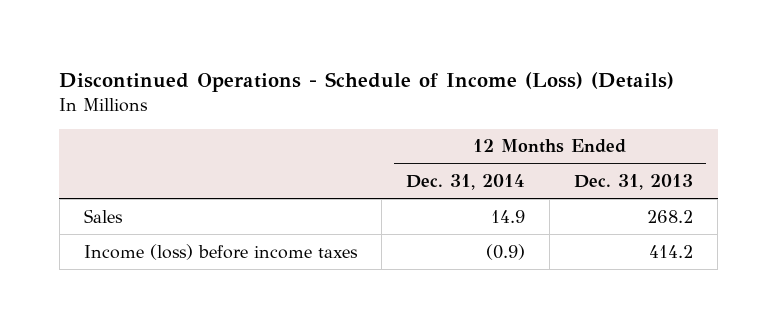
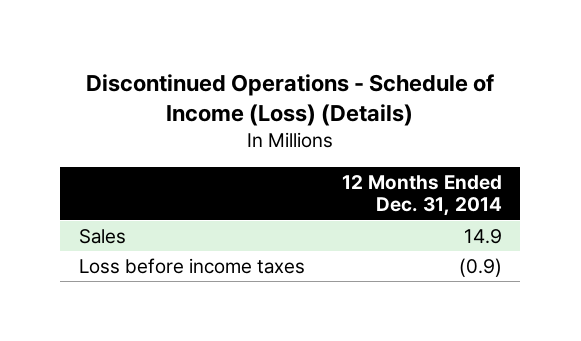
[574,174,694,191] Dec. 31, 2013 -> none
[83,243,358,260] Income (loss) before income taxes -> [78,258,305,275] Loss before income taxes

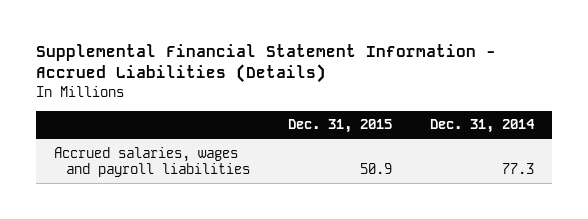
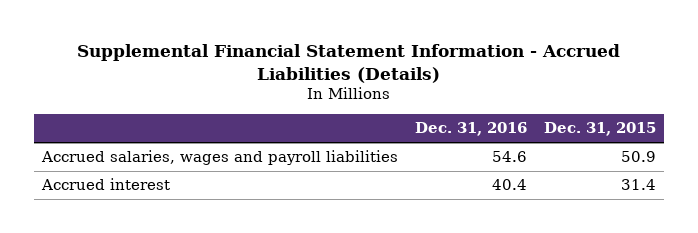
[429,119,535,134] Dec. 31, 2014 -> none
none -> [414,122,527,137] Dec. 31, 2016
none -> [41,178,171,191] Accrued interest

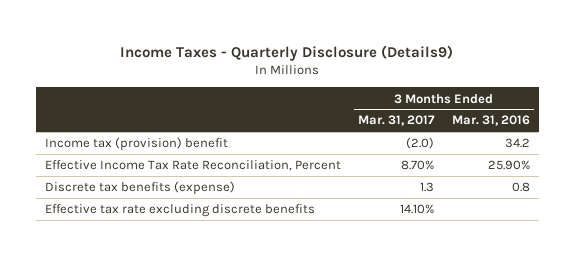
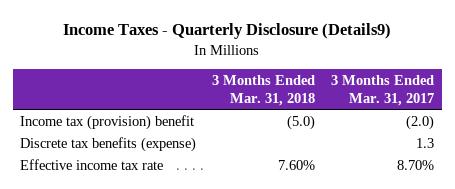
[451,115,530,127] Mar. 31, 2016 -> none
none -> [212,75,316,106] 3 Months Ended Mar. 31, 2018
[44,160,341,172] Effective Income Tax Rate Reconciliation, Percent -> none
[44,204,315,218] Effective tax rate excluding discrete benefits -> none
none -> [20,158,164,170] Effective income tax rate

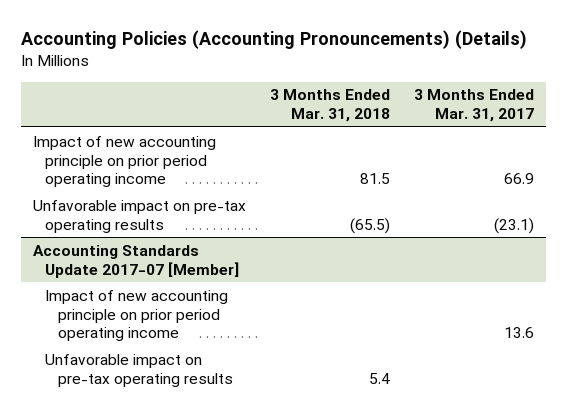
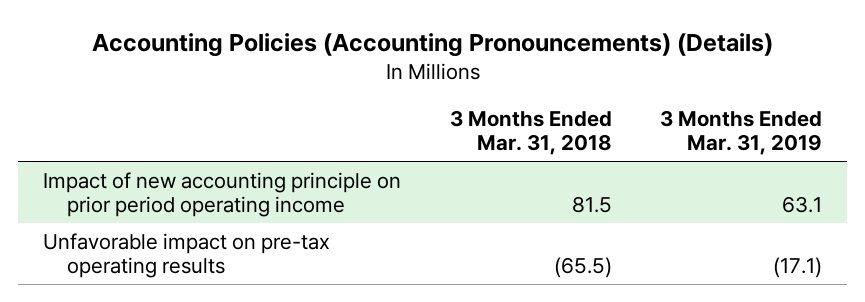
[414,89,535,123] 3 Months Ended Mar. 31, 2017 -> none
none -> [660,109,823,156] 3 Months Ended Mar. 31, 2019
[32,244,240,278] Accounting Standards Update 2017-07 [Member] -> none
[45,289,229,342] Impact of new accounting principle on prior period operating income -> none
[45,353,233,387] Unfavorable impact on pre-tax operating results -> none

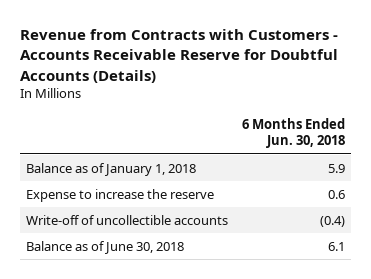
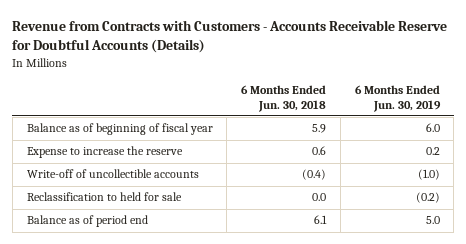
none -> [354,85,441,112] 6 Months Ended Jun. 30, 2019
[26,162,197,176] Balance as of January 1, 2018 -> [26,123,213,136] Balance as of beginning of fiscal year
none -> [26,192,182,202] Reclassification to held for sale
[26,240,185,254] Balance as of June 30, 2018 -> [26,215,148,228] Balance as of period end

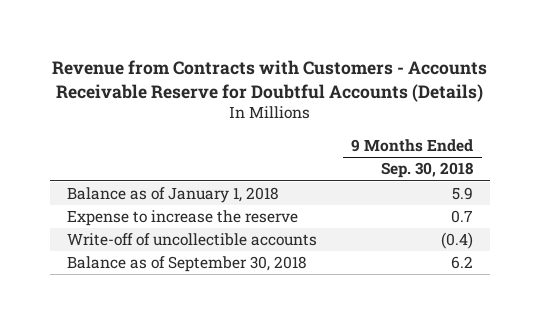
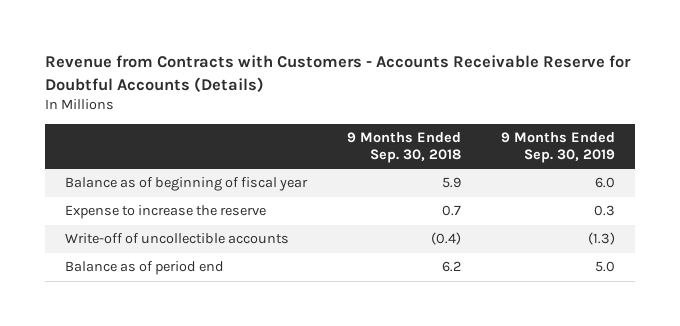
none -> [500,132,615,163] 9 Months Ended Sep. 30, 2019
[66,187,279,204] Balance as of January 1, 2018 -> [64,177,308,192] Balance as of beginning of fiscal year
[66,256,307,273] Balance as of September 30, 2018 -> [64,261,224,276] Balance as of period end

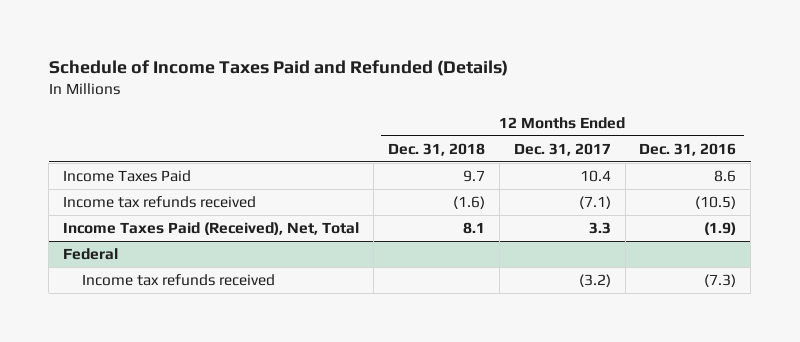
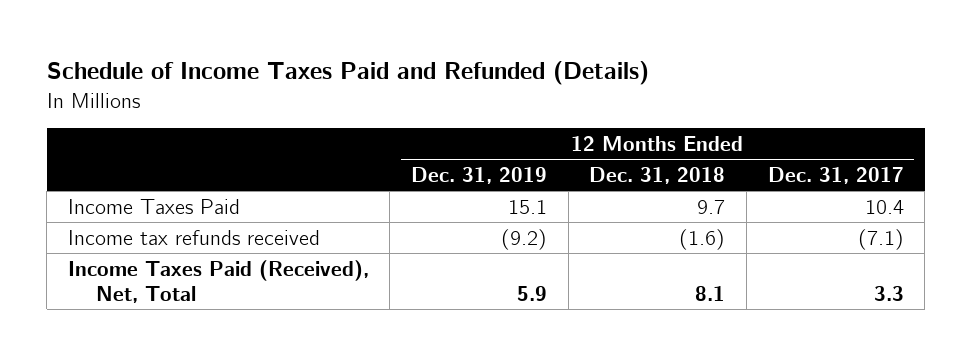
[639,142,737,156] Dec. 31, 2016 -> none
none -> [411,167,548,185] Dec. 31, 2019
[63,248,119,261] Federal -> none
[82,274,276,287] Income tax refunds received -> none

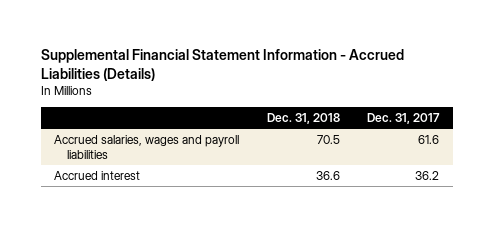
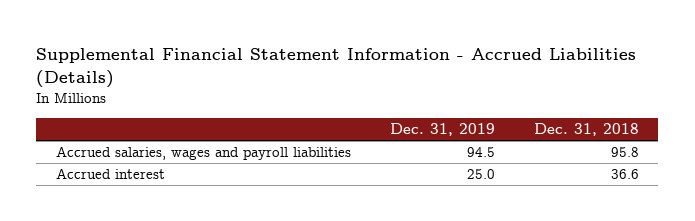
[366,113,440,125] Dec. 31, 2017 -> none
none -> [389,123,495,137] Dec. 31, 2019
[316,135,340,145] 70.5 -> [610,147,639,158] 95.8

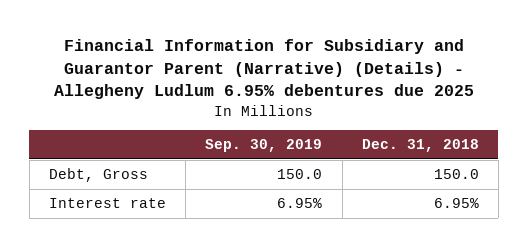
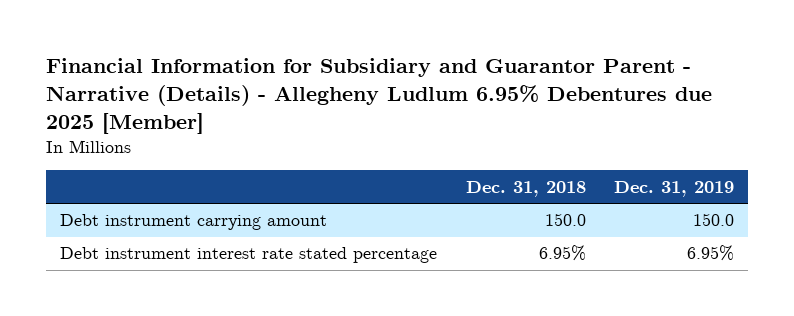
[53,39,474,100] Financial Information for Subsidiary and Guarantor Parent (Narrative) (Details) - Allegheny Ludlum 6.95% debentures due 2025 -> [45,58,712,134] Financial Information for Subsidiary and Guarantor Parent - Narrative (Details) - Allegheny Ludlum 6.95% Debentures due 2025 [Member]
[205,138,323,152] Sep. 30, 2019 -> none
none -> [613,180,734,197] Dec. 31, 2019
[48,168,148,183] Debt, Gross -> [60,214,328,231] Debt instrument carrying amount
[48,198,166,209] Interest rate -> [60,247,438,264] Debt instrument interest rate stated percentage

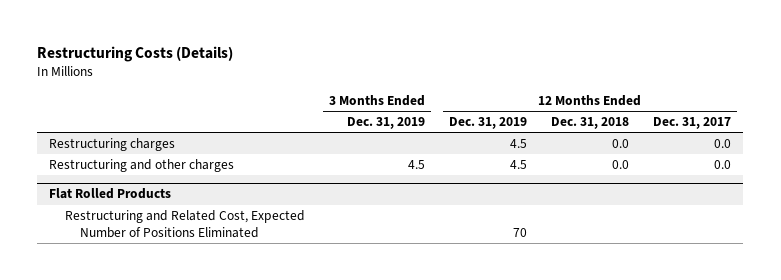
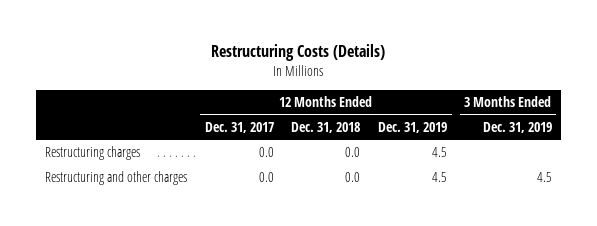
[49,188,172,200] Flat Rolled Products -> none
[64,210,305,238] Restructuring and Related Cost, Expected Number of Positions Eliminated -> none

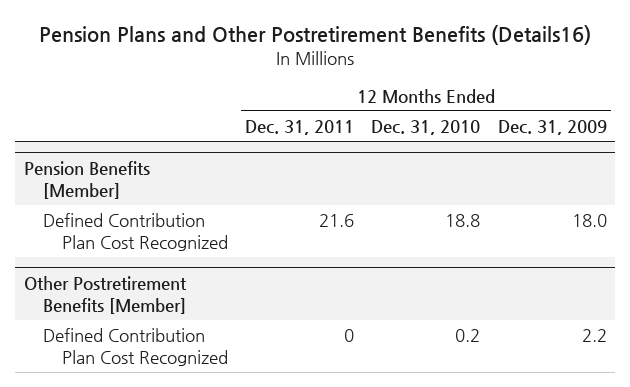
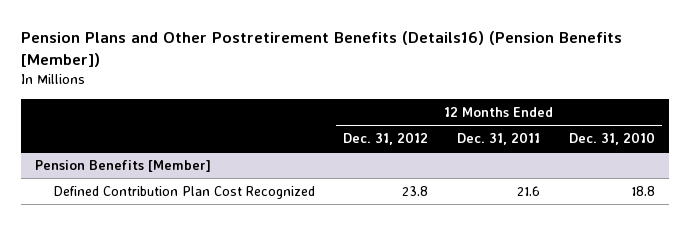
[39,25,592,46] Pension Plans and Other Postretirement Benefits (Details16) -> [21,31,623,68] Pension Plans and Other Postretirement Benefits (Details16) (Pension Benefits [Member])
[497,119,607,135] Dec. 31, 2009 -> none
none -> [343,132,429,146] Dec. 31, 2012
[23,275,187,314] Other Postretirement Benefits [Member] -> none
[42,328,229,366] Defined Contribution Plan Cost Recognized -> none

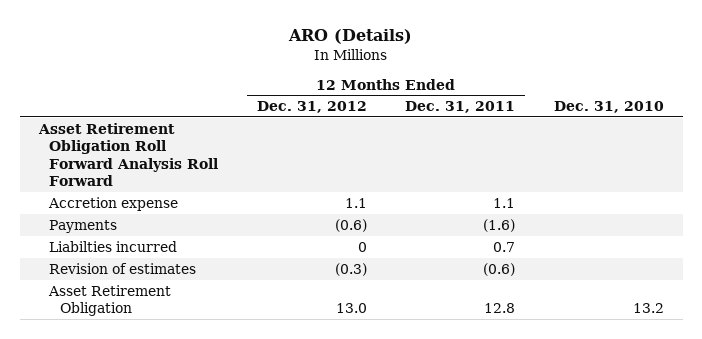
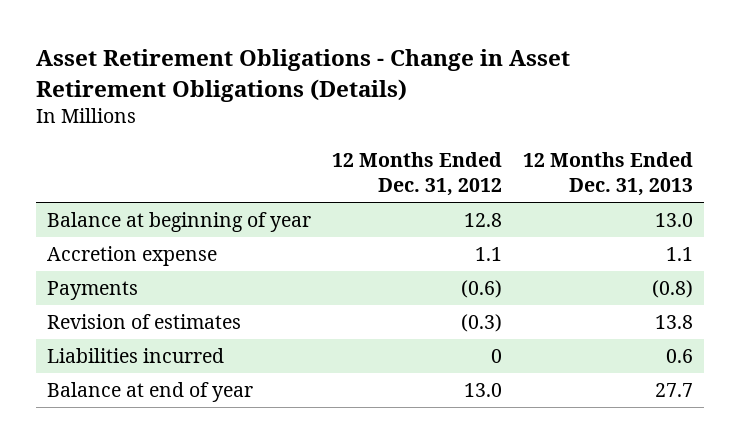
[288,29,413,45] ARO (Details) -> [35,49,570,102] Asset Retirement Obligations - Change in Asset Retirement Obligations (Details)
[405,101,516,114] Dec. 31, 2011 -> none
[553,101,664,114] Dec. 31, 2010 -> none
none -> [523,152,694,197] 12 Months Ended Dec. 31, 2013
[37,122,219,187] Asset Retirement Obligation Roll Forward Analysis Roll Forward -> none
none -> [46,211,311,232] Balance at beginning of year
[49,240,178,252] Liabilties incurred -> none
none -> [46,347,224,363] Liabilities incurred
[48,284,172,317] Asset Retirement Obligation -> [46,381,253,402] Balance at end of year

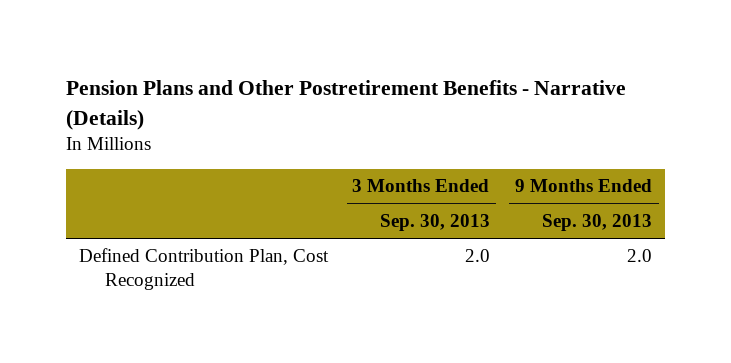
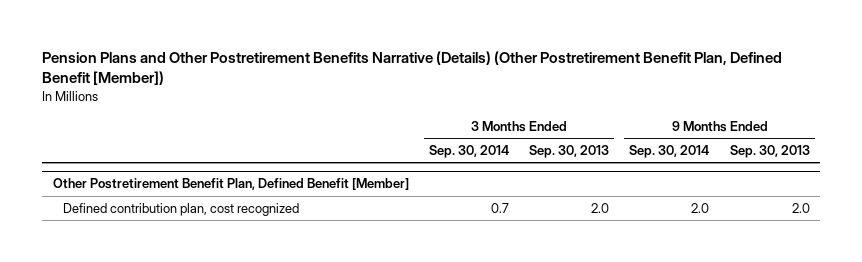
[65,80,626,130] Pension Plans and Other Postretirement Benefits - Narrative (Details) -> [42,50,783,86] Pension Plans and Other Postretirement Benefits Narrative (Details) (Other Postretirement Benefit Plan, Defined Benefit [Member])
none -> [428,145,509,159] Sep. 30, 2014
none -> [629,145,710,159] Sep. 30, 2014
none -> [52,178,409,191] Other Postretirement Benefit Plan, Defined Benefit [Member]
[78,248,329,290] Defined Contribution Plan, Cost Recognized -> [63,202,300,216] Defined contribution plan, cost recognized

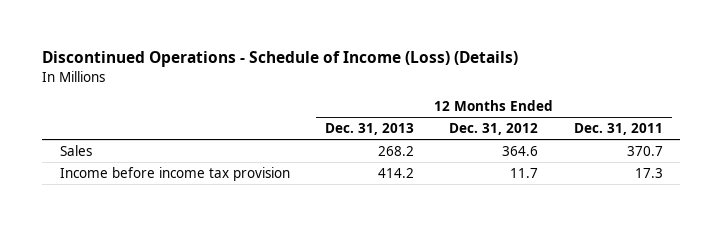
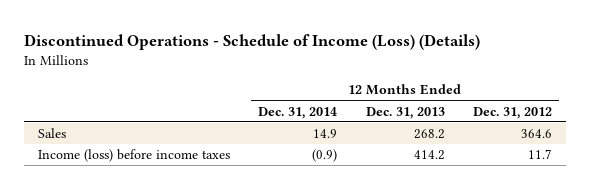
[573,123,663,136] Dec. 31, 2011 -> none
none -> [258,106,338,119] Dec. 31, 2014
[59,166,290,181] Income before income tax provision -> [38,149,231,163] Income (loss) before income taxes

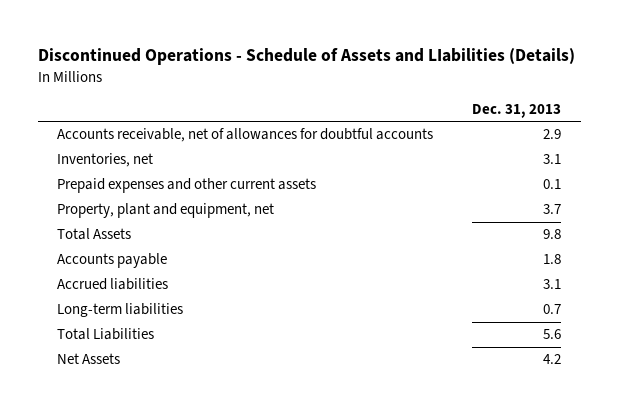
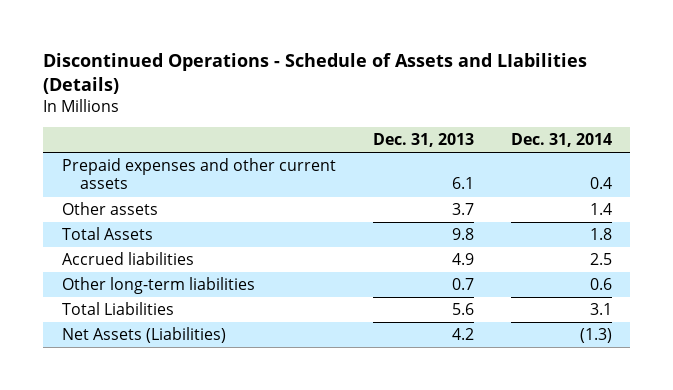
none -> [510,133,612,148] Dec. 31, 2014
[57,128,434,143] Accounts receivable, net of allowances for doubtful accounts -> none
[57,153,154,168] Inventories, net -> none
[57,203,275,219] Property, plant and equipment, net -> none
[543,179,562,190] 0.1 -> [451,177,474,190] 6.1
none -> [61,201,158,215] Other assets
[57,253,168,269] Accounts payable -> none
[543,279,562,290] 3.1 -> [451,252,474,265] 4.9
[57,303,184,318] Long-term liabilities -> [61,276,255,294] Other long-term liabilities
[57,353,121,365] Net Assets -> [61,326,226,343] Net Assets (Liabilities)

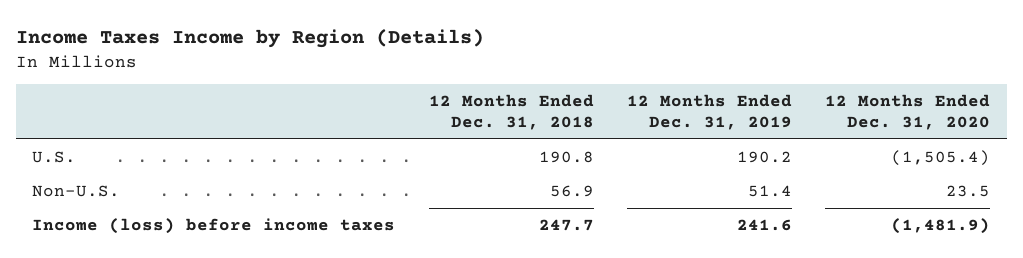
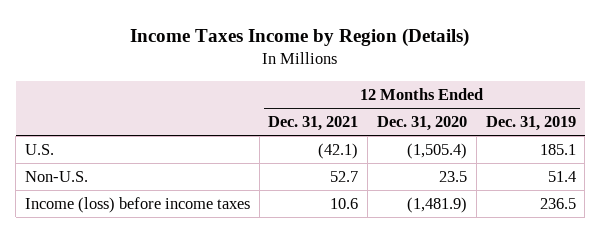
[428,94,594,131] 12 Months Ended Dec. 31, 2018 -> none
none -> [268,116,359,132] Dec. 31, 2021
[737,150,793,163] 190.2 -> [539,144,576,156] 185.1
[737,218,793,231] 241.6 -> [539,198,576,210] 236.5

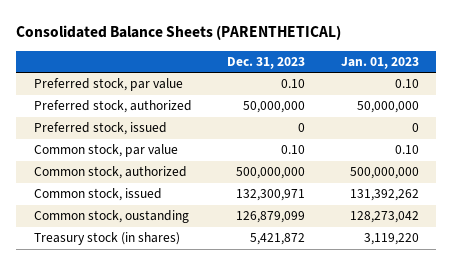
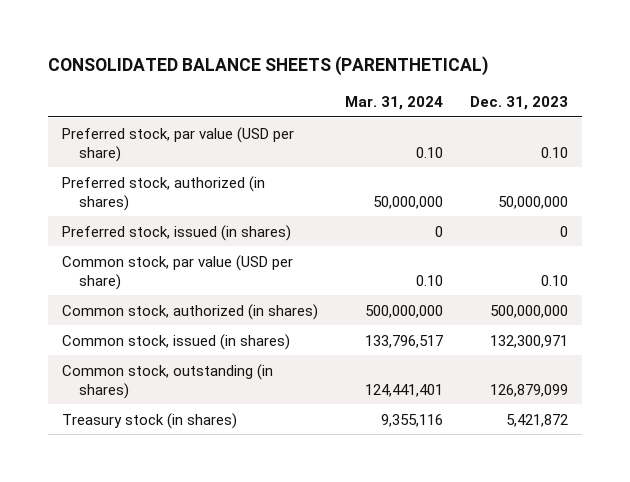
[15,25,341,41] Consolidated Balance Sheets (PARENTHETICAL) -> [47,56,488,77] CONSOLIDATED BALANCE SHEETS (PARENTHETICAL)
[340,57,419,70] Jan. 01, 2023 -> none
none -> [345,96,444,111] Mar. 31, 2024
[33,78,183,92] Preferred stock, par value -> [61,126,294,162] Preferred stock, par value (USD per share)
[33,100,192,114] Preferred stock, authorized -> [61,175,265,211] Preferred stock, authorized (in shares)
[33,122,167,136] Preferred stock, issued -> [61,224,291,241] Preferred stock, issued (in shares)
[33,144,178,158] Common stock, par value -> [61,254,293,290] Common stock, par value (USD per share)
[33,166,187,180] Common stock, authorized -> [61,303,318,320] Common stock, authorized (in shares)
[33,188,162,202] Common stock, issued -> [61,333,290,350] Common stock, issued (in shares)
[33,210,189,224] Common stock, oustanding -> [61,363,273,399] Common stock, outstanding (in shares)

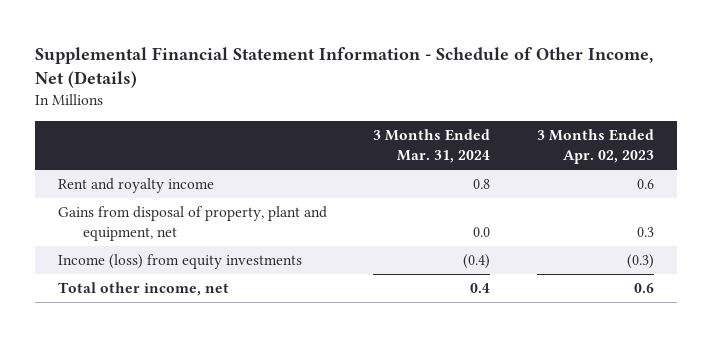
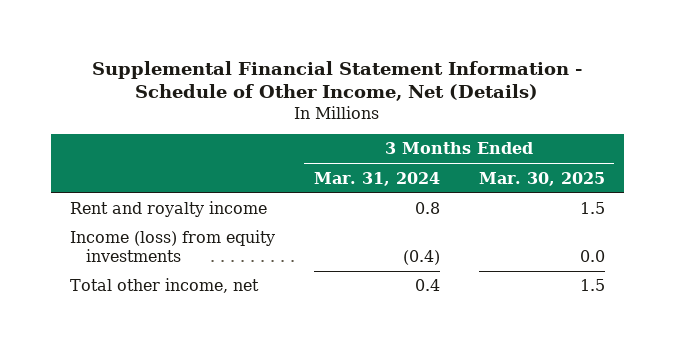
[536,129,654,165] 3 Months Ended Apr. 02, 2023 -> none
none -> [478,171,605,186] Mar. 30, 2025
[58,206,328,241] Gains from disposal of property, plant and equipment, net -> none

